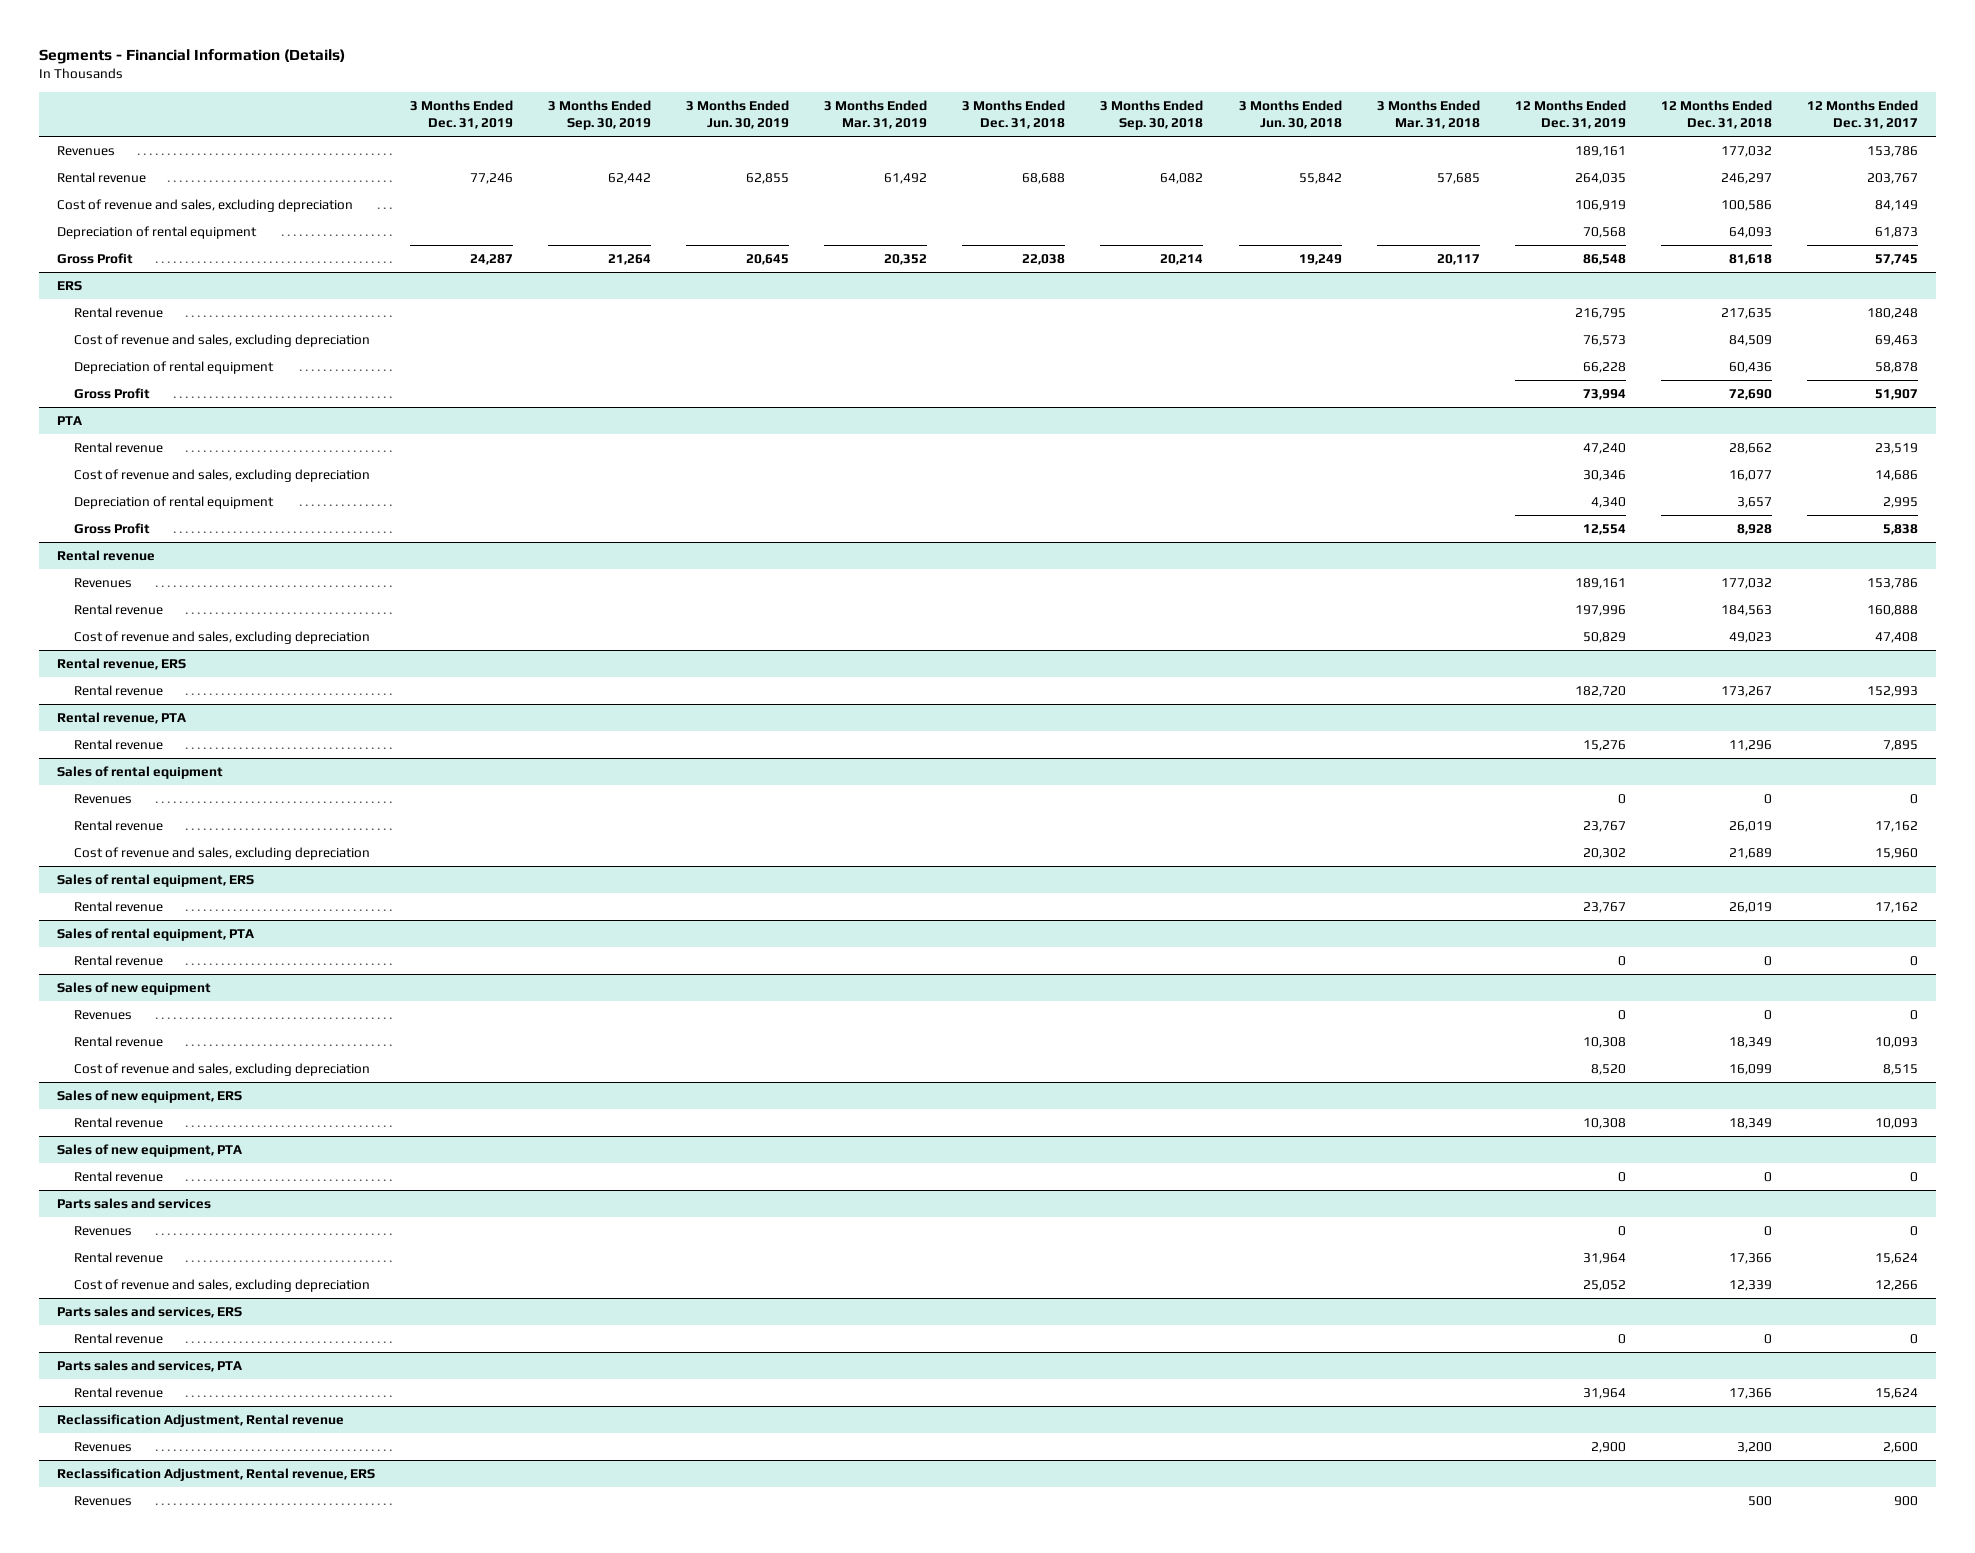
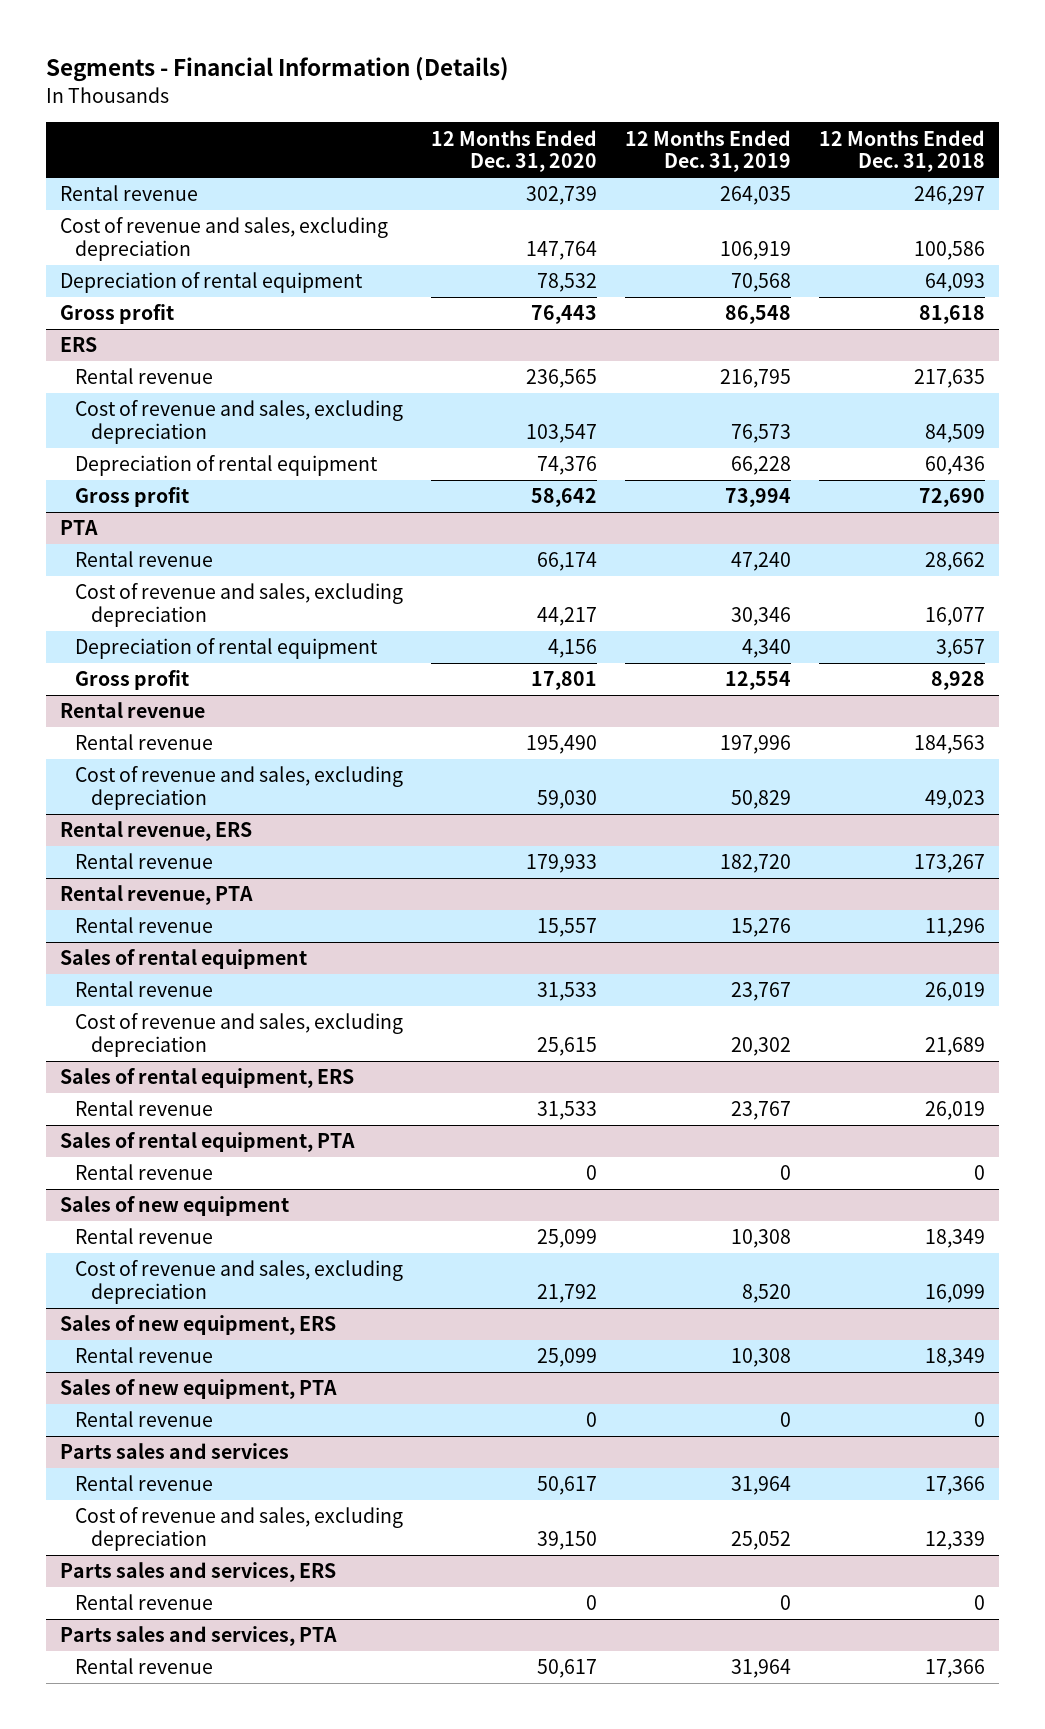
[409,99,513,130] 3 Months Ended Dec. 31, 2019 -> none
[547,99,651,131] 3 Months Ended Sep. 30, 2019 -> none
[685,99,789,130] 3 Months Ended Jun. 30, 2019 -> none
[824,99,928,130] 3 Months Ended Mar. 31, 2019 -> none
[962,99,1066,130] 3 Months Ended Dec. 31, 2018 -> none
[1100,99,1204,131] 3 Months Ended Sep. 30, 2018 -> none
[1238,99,1342,130] 3 Months Ended Jun. 30, 2018 -> none
[1376,99,1480,130] 3 Months Ended Mar. 31, 2018 -> none
[1807,99,1919,130] 12 Months Ended Dec. 31, 2017 -> none
none -> [431,129,598,173] 12 Months Ended Dec. 31, 2020
[56,145,115,156] Revenues -> none
[56,252,133,264] Gross Profit -> [59,304,174,325] Gross profit
[74,387,151,399] Gross Profit -> [75,487,190,508] Gross profit
[74,522,151,534] Gross Profit -> [75,670,190,691] Gross profit
[74,577,133,588] Revenues -> none
[74,793,133,804] Revenues -> none
[74,1009,133,1020] Revenues -> none
[74,1225,133,1236] Revenues -> none
[56,1413,344,1427] Reclassification Adjustment, Rental revenue -> none
[74,1441,133,1452] Revenues -> none
[56,1467,375,1481] Reclassification Adjustment, Rental revenue, ERS -> none
[74,1495,133,1506] Revenues -> none

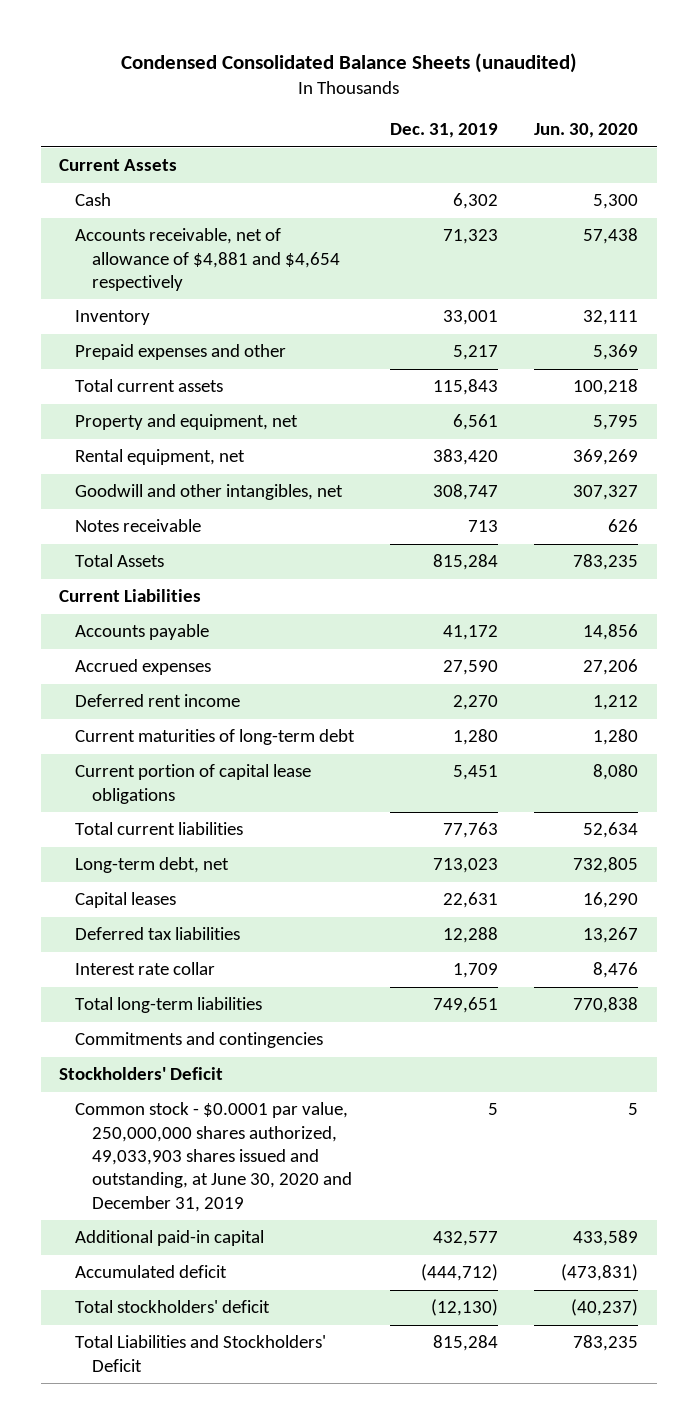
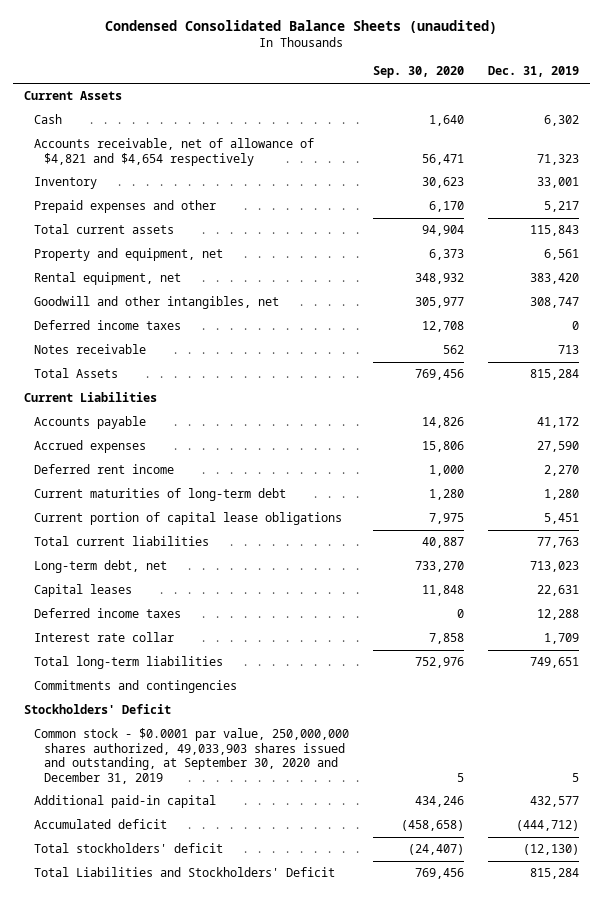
[534,123,639,139] Jun. 30, 2020 -> none
none -> [372,66,464,79] Sep. 30, 2020
[75,228,340,291] Accounts receivable, net of allowance of $4,881 and $4,654 respectively -> [34,138,315,166] Accounts receivable, net of allowance of $4,821 and $4,654 respectively
none -> [34,320,182,331] Deferred income taxes
[75,927,241,941] Deferred tax liabilities -> [34,608,182,619] Deferred income taxes
[75,1102,352,1212] Common stock - $0.0001 par value, 250,000,000 shares authorized, 49,033,903 shares issued and outstanding, at June 30, 2020 and December 31, 2019 -> [34,728,350,784] Common stock - $0.0001 par value, 250,000,000 shares authorized, 49,033,903 shares issued and outstanding, at September 30, 2020 and December 31, 2019

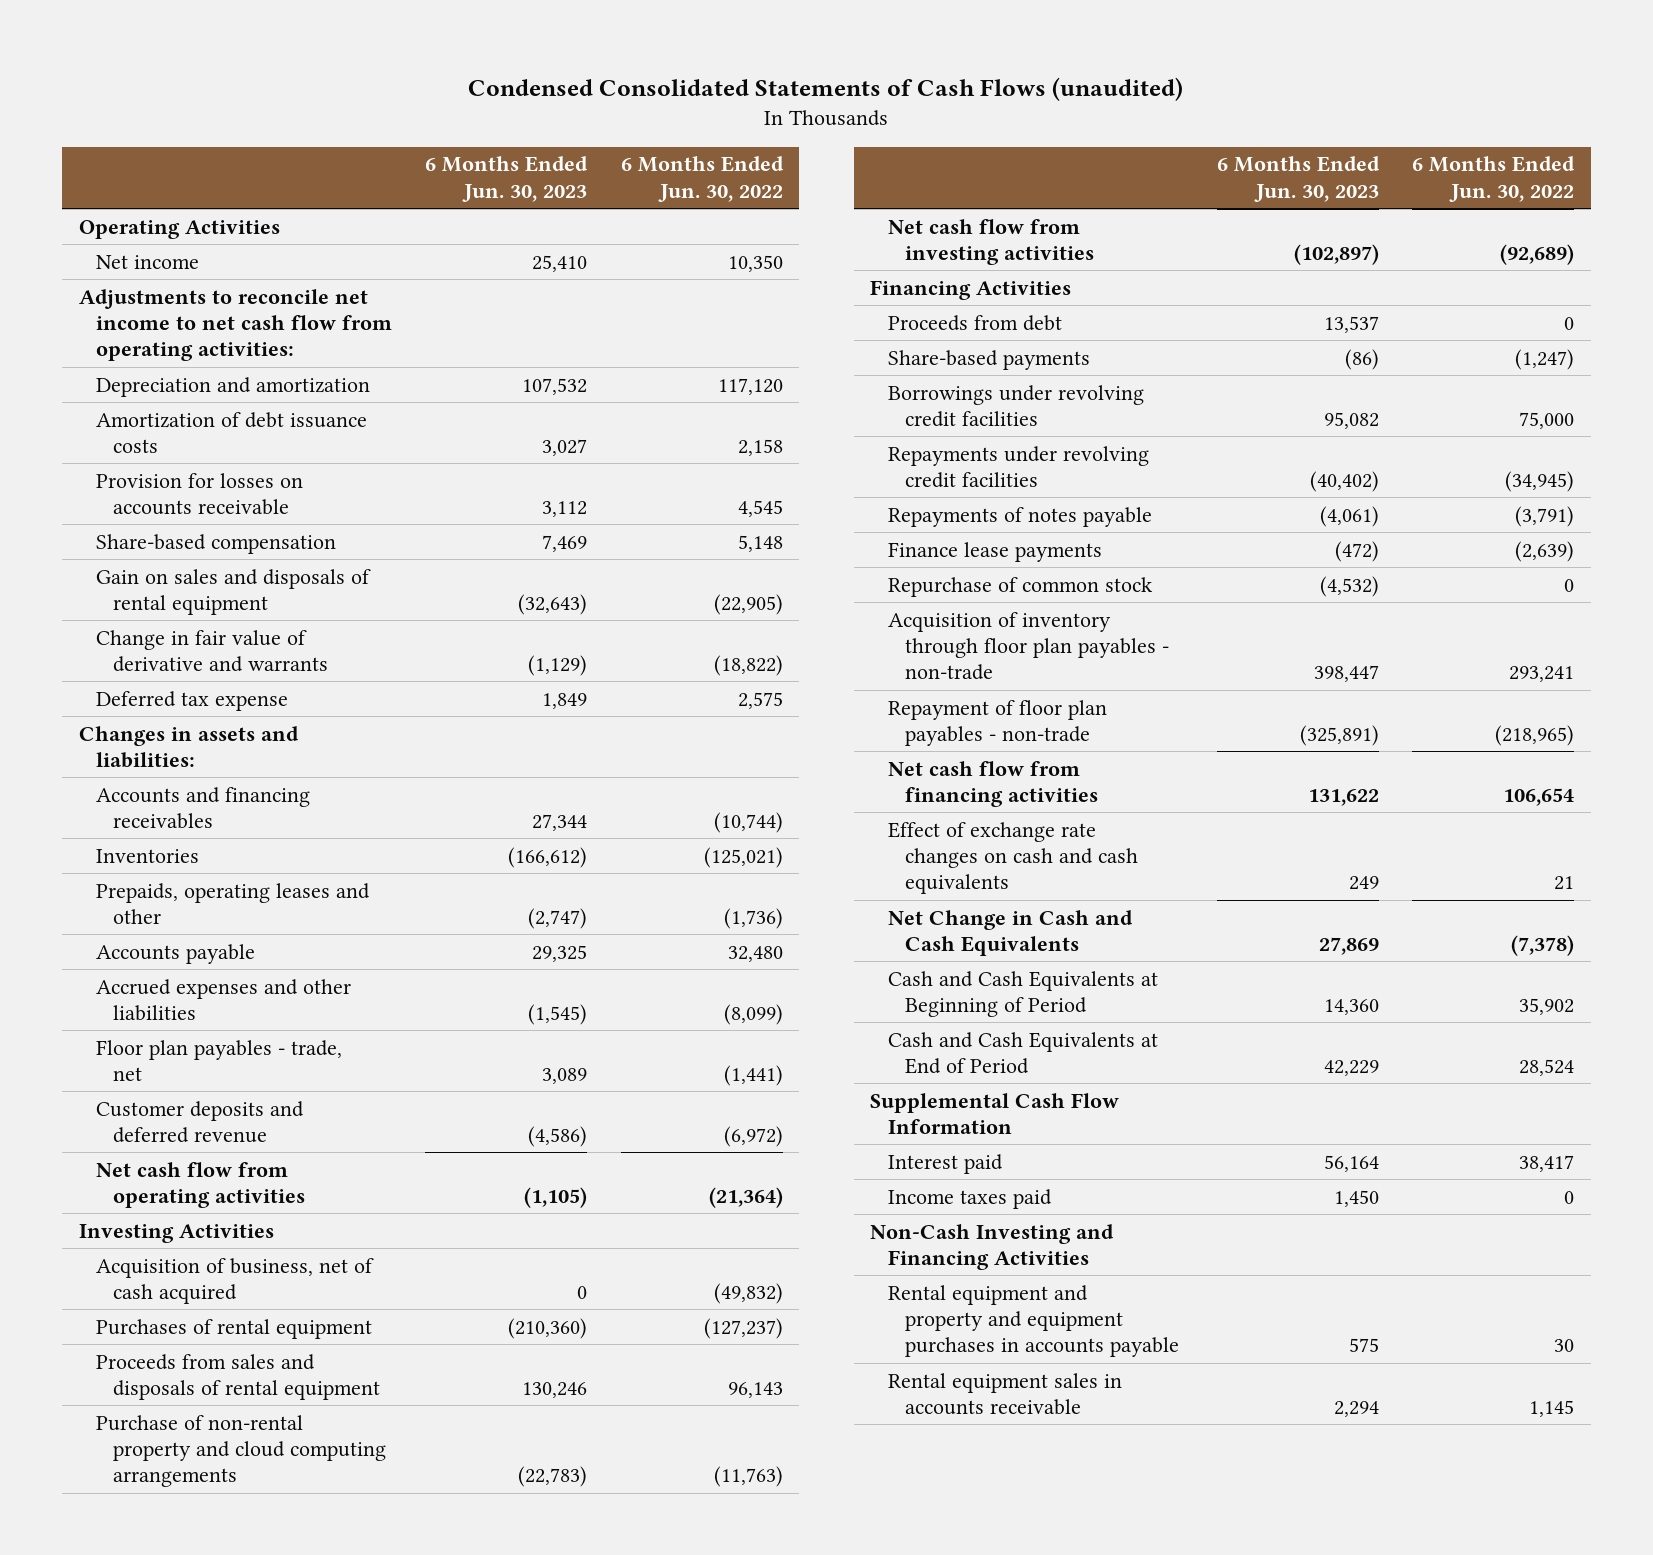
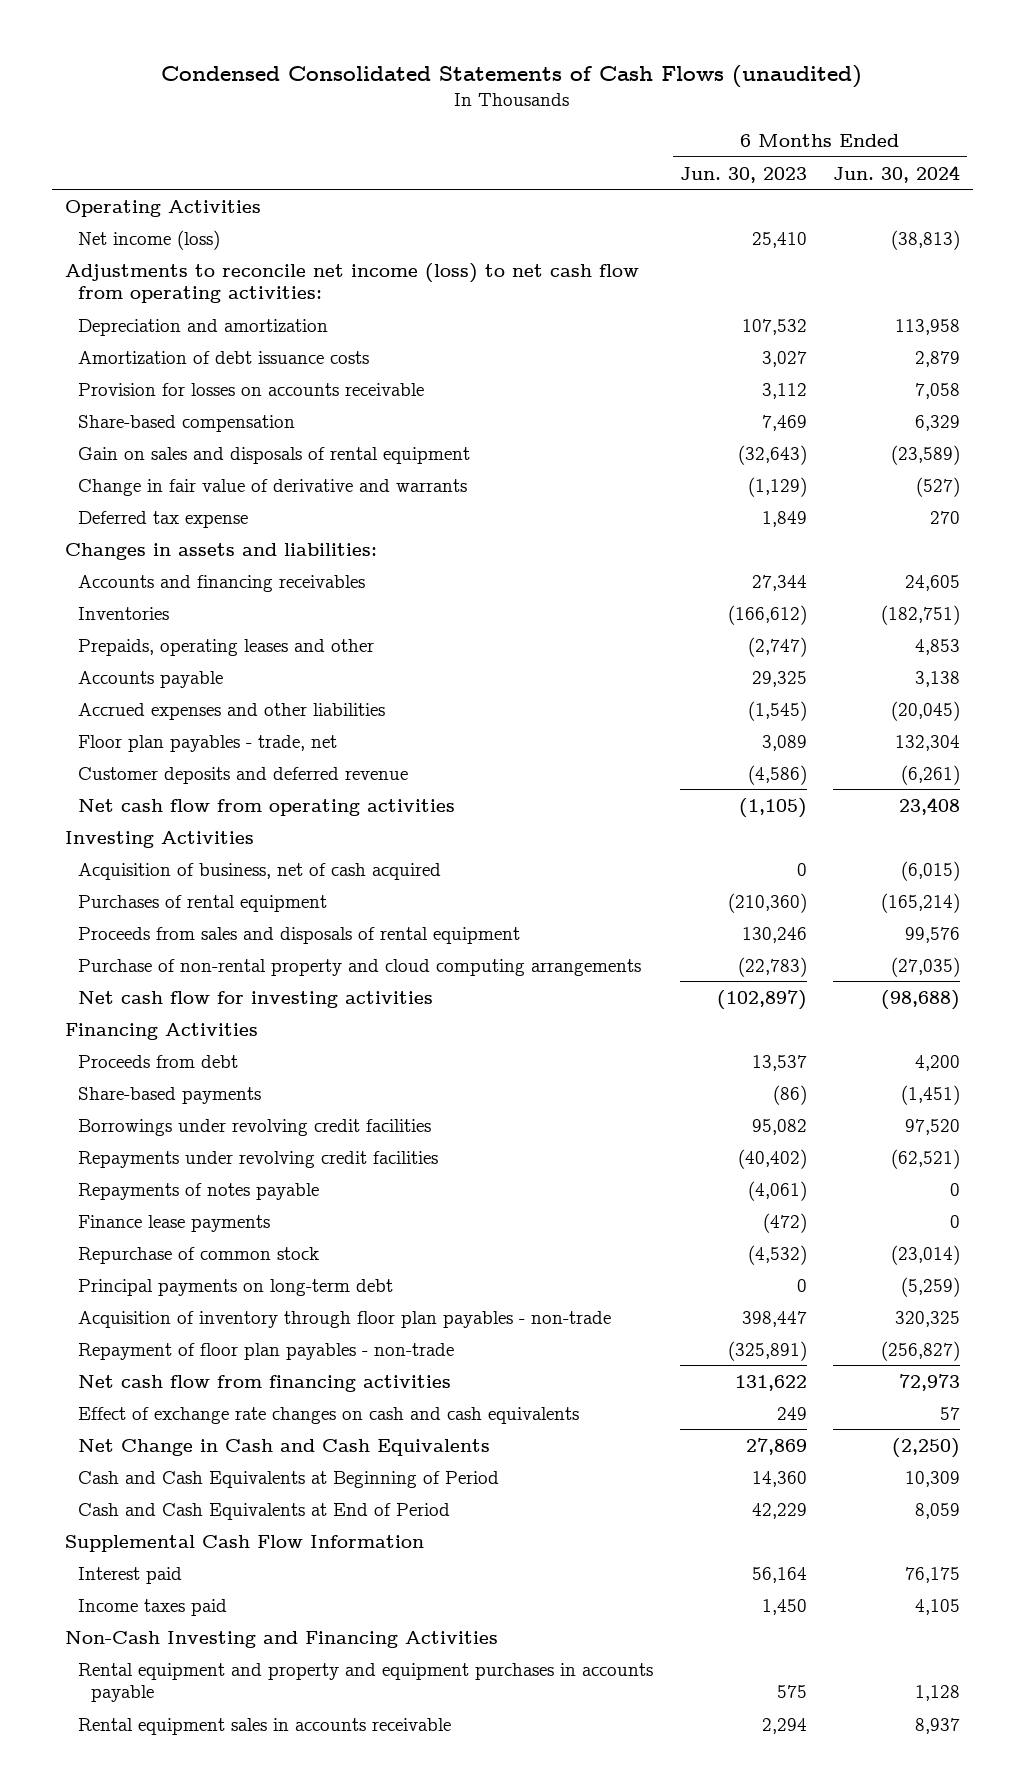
[620,156,784,202] 6 Months Ended Jun. 30, 2022 -> none
none -> [832,164,960,183] Jun. 30, 2024
[96,254,200,269] Net income -> [78,229,221,250] Net income (loss)
[78,288,393,362] Adjustments to reconcile net income to net cash flow from operating activities: -> [64,262,639,304] Adjustments to reconcile net income (loss) to net cash flow from operating activities:
[887,218,1095,265] Net cash flow from investing activities -> [78,990,434,1008] Net cash flow for investing activities
none -> [78,1278,394,1296] Principal payments on long-term debt

